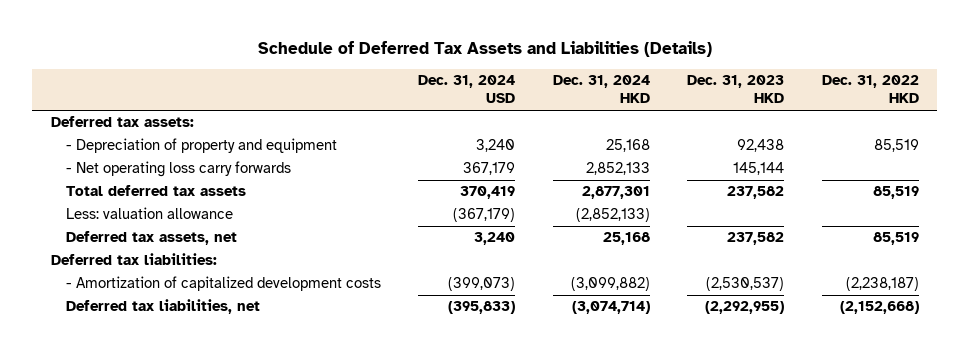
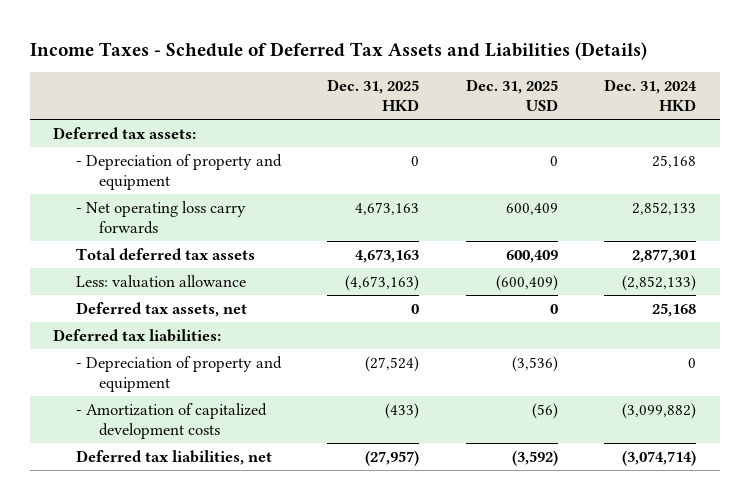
[257,41,712,58] Schedule of Deferred Tax Assets and Liabilities (Details) -> [29,41,647,60] Income Taxes - Schedule of Deferred Tax Assets and Liabilities (Details)
[418,75,516,104] Dec. 31, 2024 USD -> none
[687,75,785,104] Dec. 31, 2023 HKD -> none
[821,75,919,104] Dec. 31, 2022 HKD -> none
none -> [327,79,420,112] Dec. 31, 2025 HKD
none -> [465,79,558,112] Dec. 31, 2025 USD
none -> [75,356,282,392] - Depreciation of property and equipment

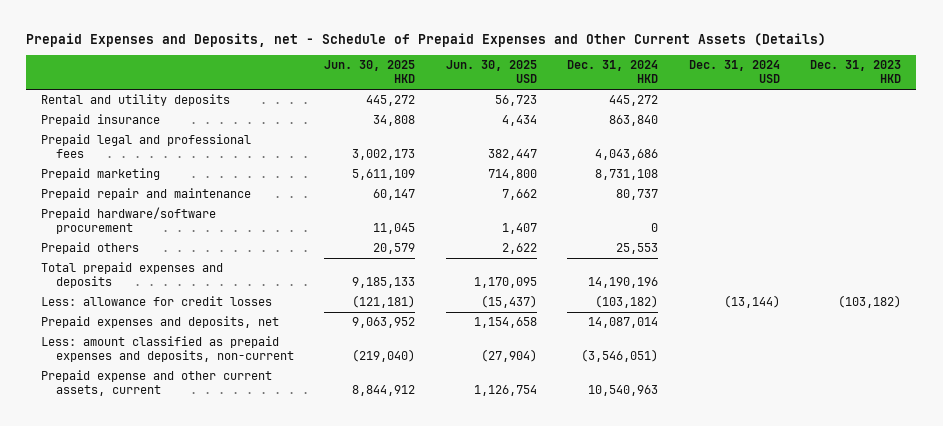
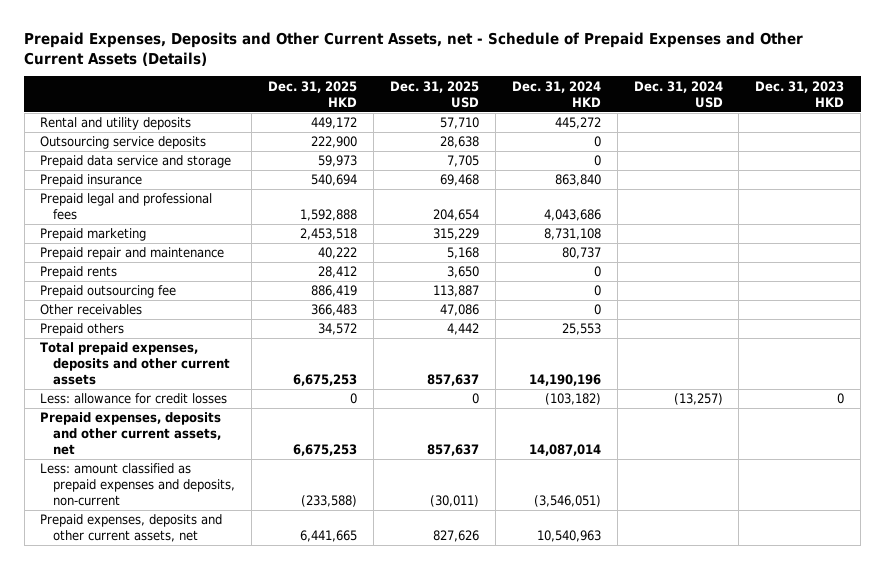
[26,32,827,47] Prepaid Expenses and Deposits, net - Schedule of Prepaid Expenses and Other Current Assets (Details) -> [24,31,804,66] Prepaid Expenses, Deposits and Other Current Assets, net - Schedule of Prepaid Expenses and Other Current Assets (Details)
[324,60,416,84] Jun. 30, 2025 HKD -> none
[445,60,537,84] Jun. 30, 2025 USD -> none
none -> [268,80,358,107] Dec. 31, 2025 HKD
none -> [390,80,480,108] Dec. 31, 2025 USD
none -> [40,136,207,150] Outsourcing service deposits
none -> [40,155,232,169] Prepaid data service and storage
[41,207,217,235] Prepaid hardware/software procurement -> none
none -> [40,266,118,280] Prepaid rents
none -> [40,285,177,299] Prepaid outsourcing fee
none -> [40,304,143,316] Other receivables
[41,262,224,289] Total prepaid expenses and deposits -> [40,342,231,386] Total prepaid expenses, deposits and other current assets
[723,295,780,309] (13,144) -> [673,393,723,406] (13,257)
[838,295,902,309] (103,182) -> [837,393,845,405] 0
[41,316,280,329] Prepaid expenses and deposits, net -> [40,412,222,456] Prepaid expenses, deposits and other current assets, net
[41,370,273,397] Prepaid expense and other current assets, current -> [40,514,223,543] Prepaid expenses, deposits and other current assets, net

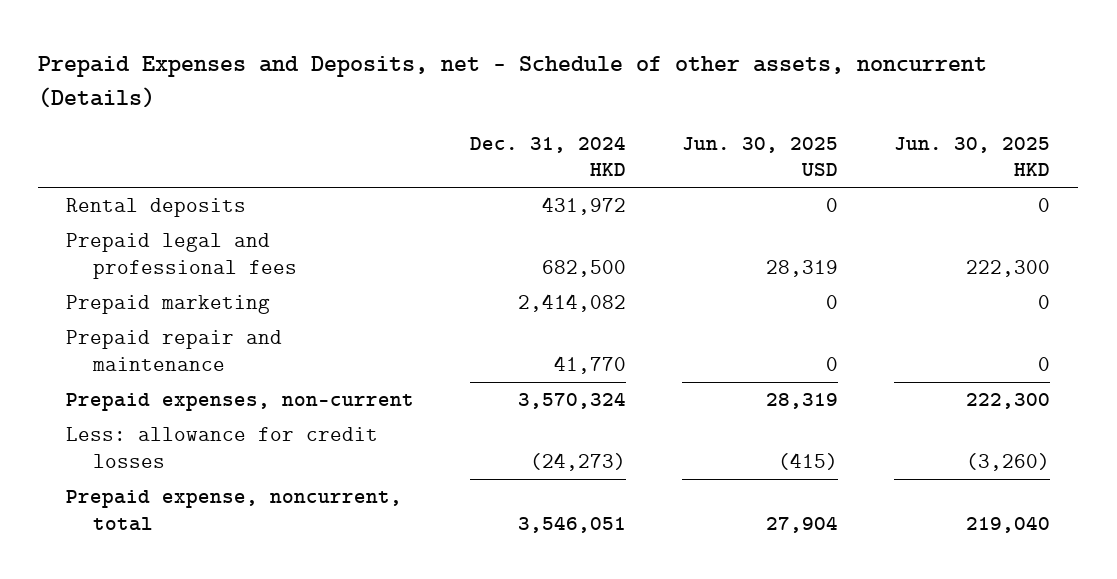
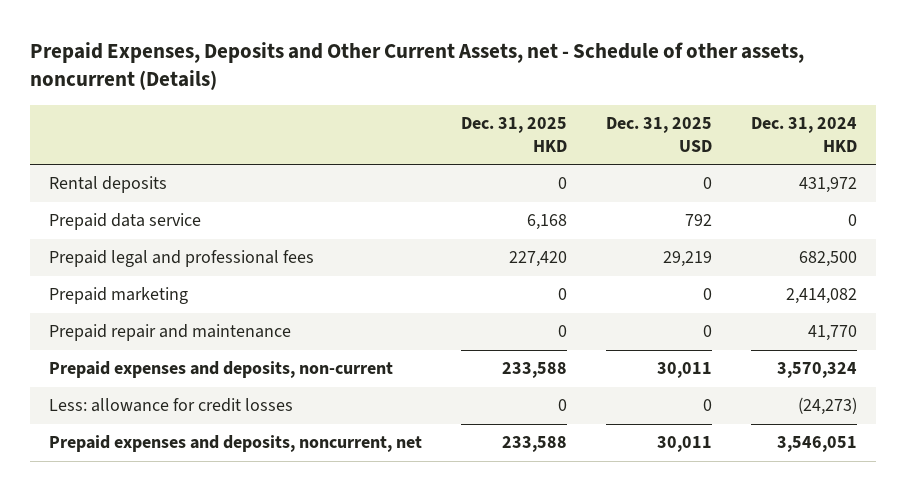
[38,56,988,108] Prepaid Expenses and Deposits, net - Schedule of other assets, noncurrent (Details) -> [30,42,805,91] Prepaid Expenses, Deposits and Other Current Assets, net - Schedule of other assets, noncurrent (Details)
[682,136,839,177] Jun. 30, 2025 USD -> none
[894,136,1051,177] Jun. 30, 2025 HKD -> none
none -> [461,117,568,152] Dec. 31, 2025 HKD
none -> [605,117,712,152] Dec. 31, 2025 USD
none -> [49,213,202,231] Prepaid data service
[66,392,415,411] Prepaid expenses, non-current -> [49,361,394,379] Prepaid expenses and deposits, non-current
[66,489,403,531] Prepaid expense, noncurrent, total -> [49,435,423,453] Prepaid expenses and deposits, noncurrent, net

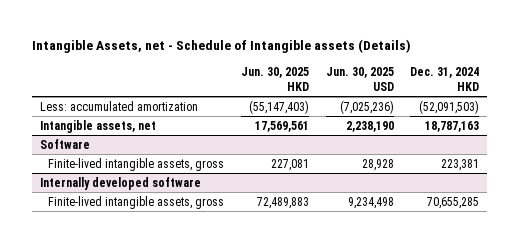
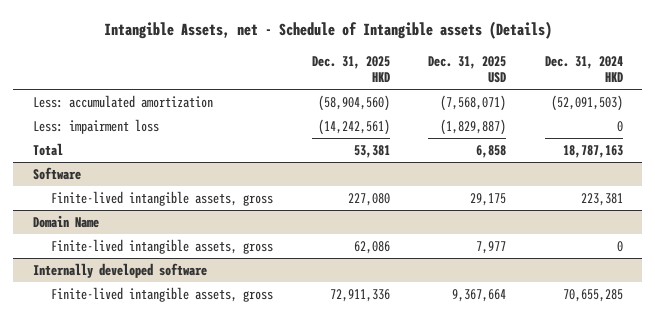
[241,66,310,91] Jun. 30, 2025 HKD -> none
[325,66,394,91] Jun. 30, 2025 USD -> none
none -> [311,55,390,82] Dec. 31, 2025 HKD
none -> [428,55,507,83] Dec. 31, 2025 USD
none -> [32,119,159,135] Less: impairment loss
[39,119,156,133] Intangible assets, net -> [32,143,63,157] Total
none -> [32,215,99,229] Domain Name
none -> [51,239,274,255] Finite-lived intangible assets, gross

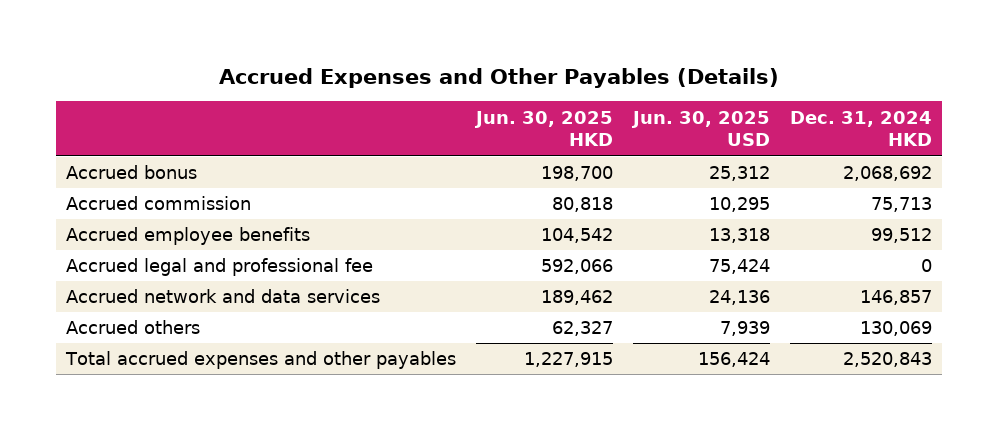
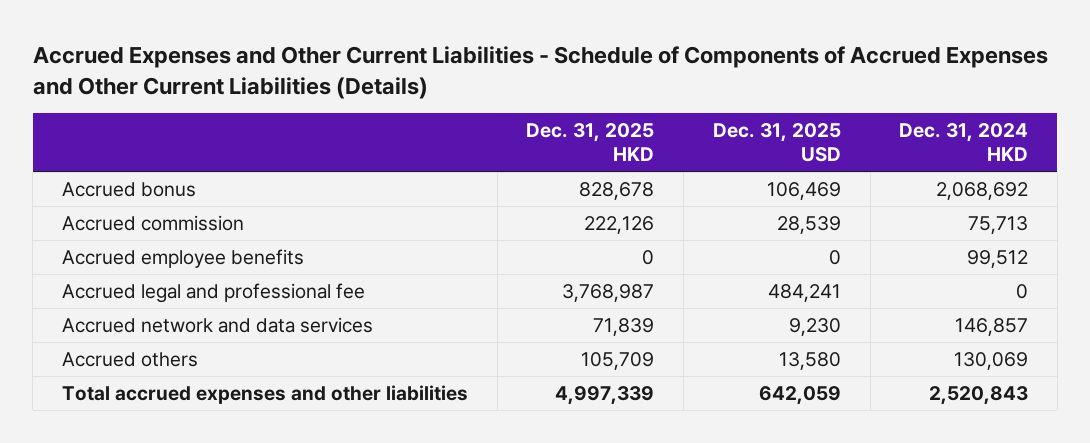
[219,67,780,88] Accrued Expenses and Other Payables (Details) -> [32,46,1048,99] Accrued Expenses and Other Current Liabilities - Schedule of Components of Accrued Expenses and Other Current Liabilities (Details)
[474,110,614,147] Jun. 30, 2025 HKD -> none
[631,110,771,147] Jun. 30, 2025 USD -> none
none -> [526,123,655,162] Dec. 31, 2025 HKD
none -> [712,123,841,163] Dec. 31, 2025 USD
[64,351,456,370] Total accrued expenses and other payables -> [61,384,468,404] Total accrued expenses and other liabilities

